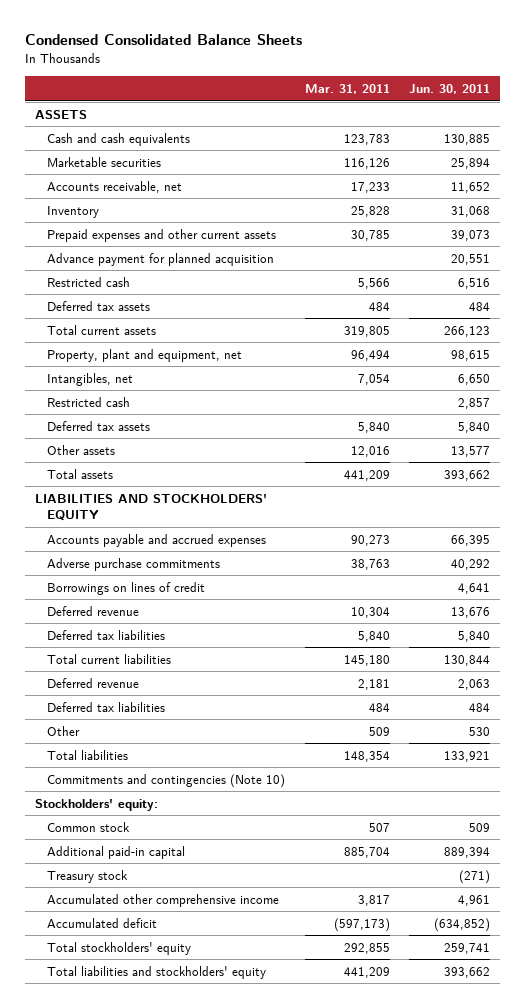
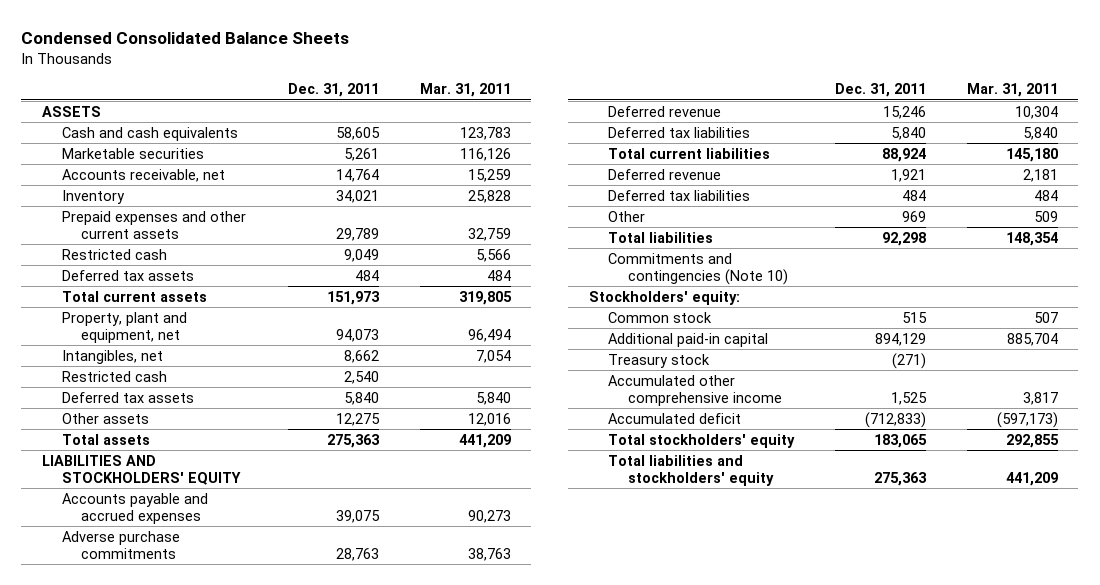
[409,83,491,94] Jun. 30, 2011 -> none
none -> [288,83,380,98] Dec. 31, 2011
[350,181,390,193] 17,233 -> [468,168,512,182] 15,259
[47,252,275,266] Advance payment for planned acquisition -> none
[350,229,390,241] 30,785 -> [468,228,512,242] 32,759
[47,581,206,595] Borrowings on lines of credit -> none

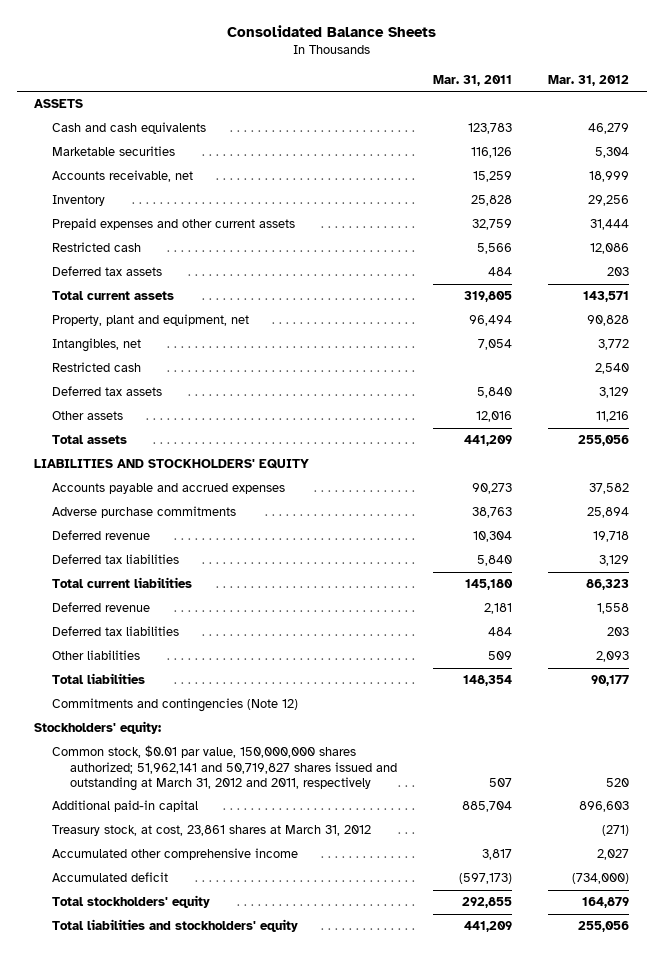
[21,32,350,45] Condensed Consolidated Balance Sheets -> [226,24,436,37] Consolidated Balance Sheets
[288,83,380,98] Dec. 31, 2011 -> none
none -> [547,74,629,86] Mar. 31, 2012
[608,210,646,222] Other -> [52,650,141,661] Other liabilities
[608,252,789,286] Commitments and contingencies (Note 10) -> [52,698,299,713] Commitments and contingencies (Note 12)
[608,311,713,323] Common stock -> [52,745,398,791] Common stock, $0.01 par value, 150,000,000 shares authorized; 51,962,141 and 50,719,827 shares issued and outstanding at March 31, 2012 and 2011, respectively
[608,353,711,368] Treasury stock -> [52,825,372,837] Treasury stock, at cost, 23,861 shares at March 31, 2012

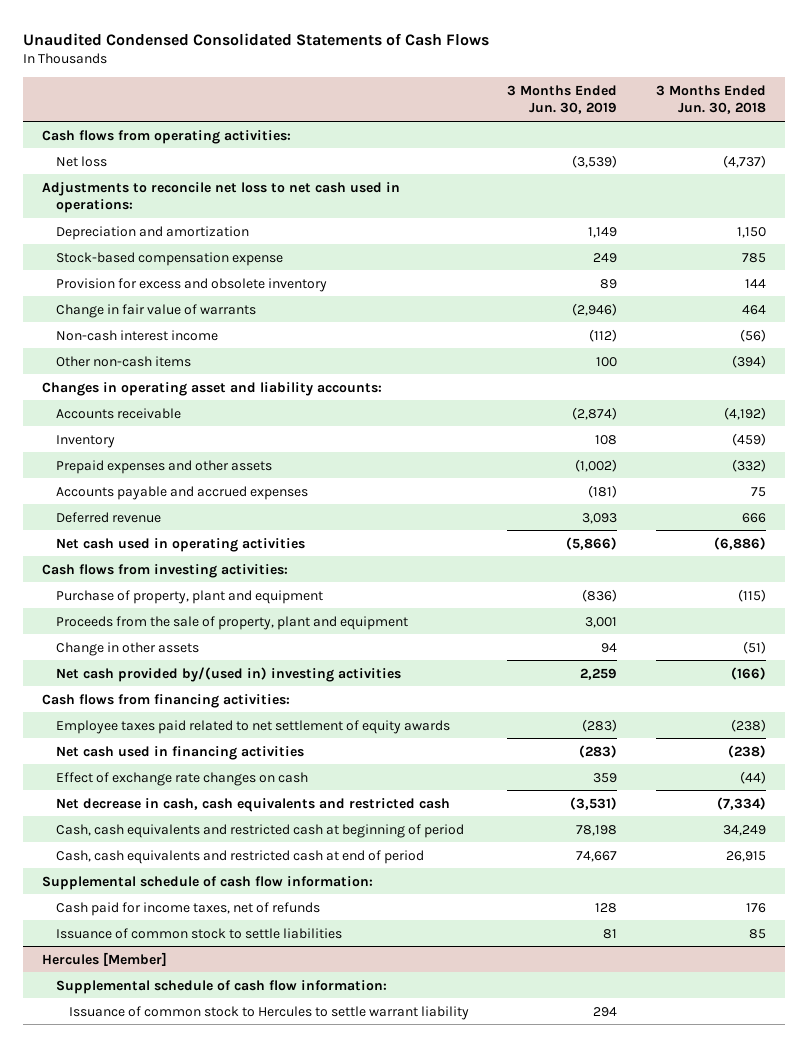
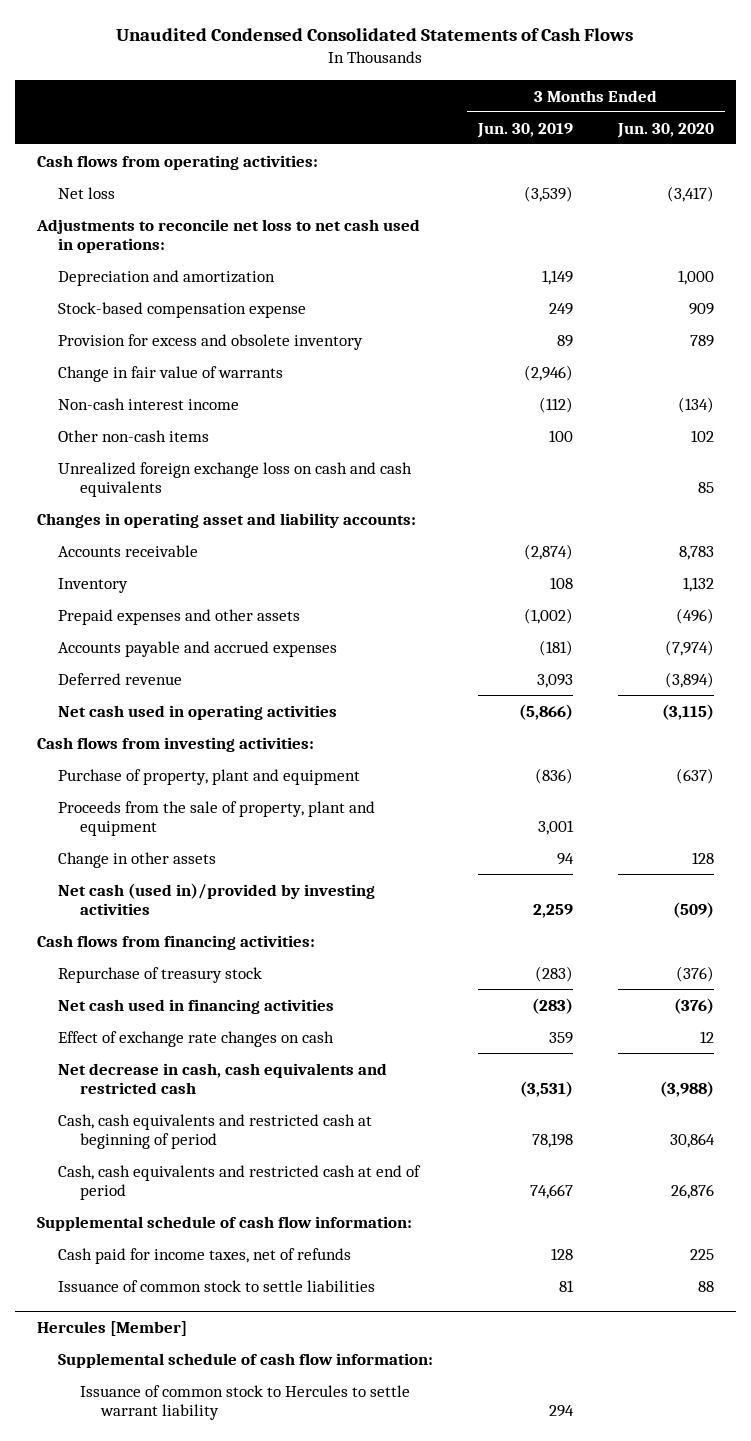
[655,84,766,115] 3 Months Ended Jun. 30, 2018 -> none
none -> [616,122,714,138] Jun. 30, 2020
none -> [58,461,413,497] Unrealized foreign exchange loss on cash and cash equivalents
[55,666,401,682] Net cash provided by/(used in) investing activities -> [58,882,376,915] Net cash (used in)/provided by investing activities
[55,719,450,734] Employee taxes paid related to net settlement of equity awards -> [58,966,263,983] Repurchase of treasury stock

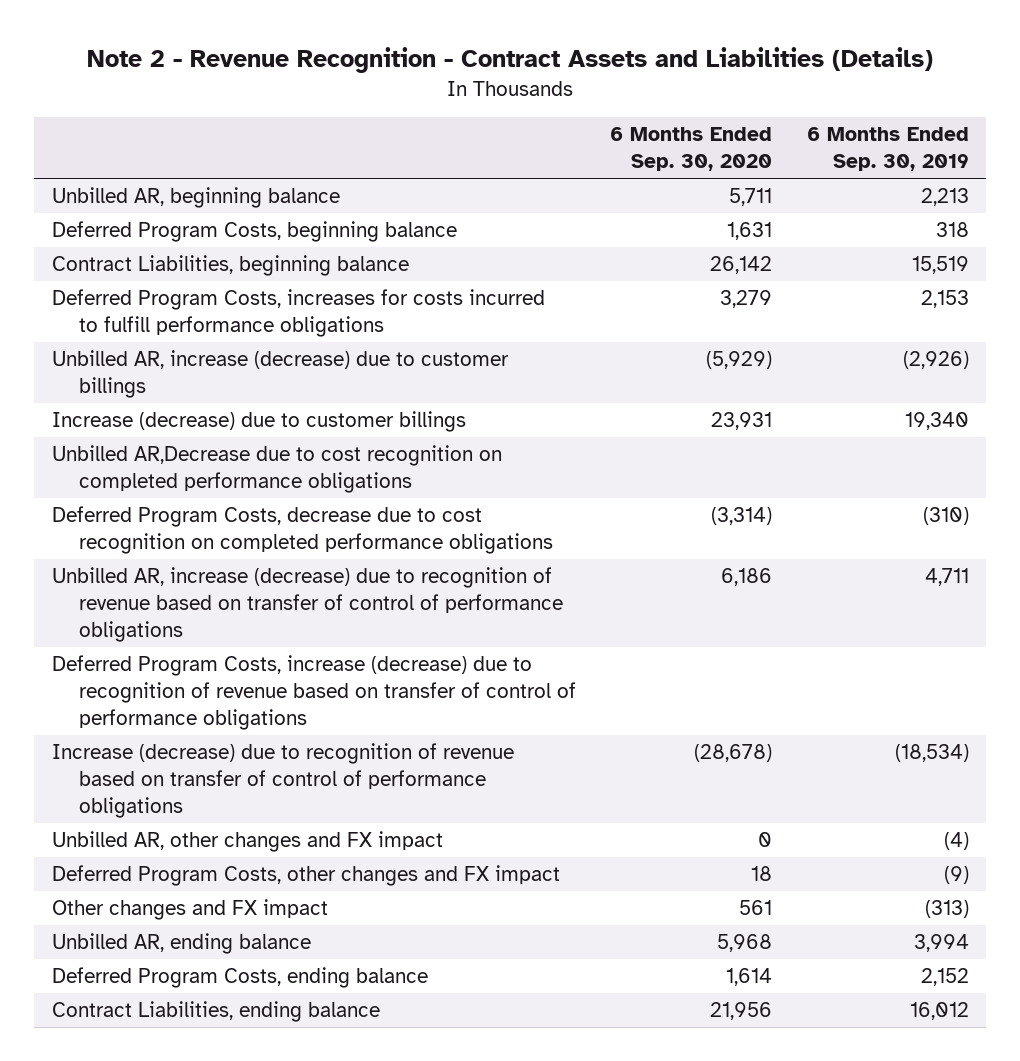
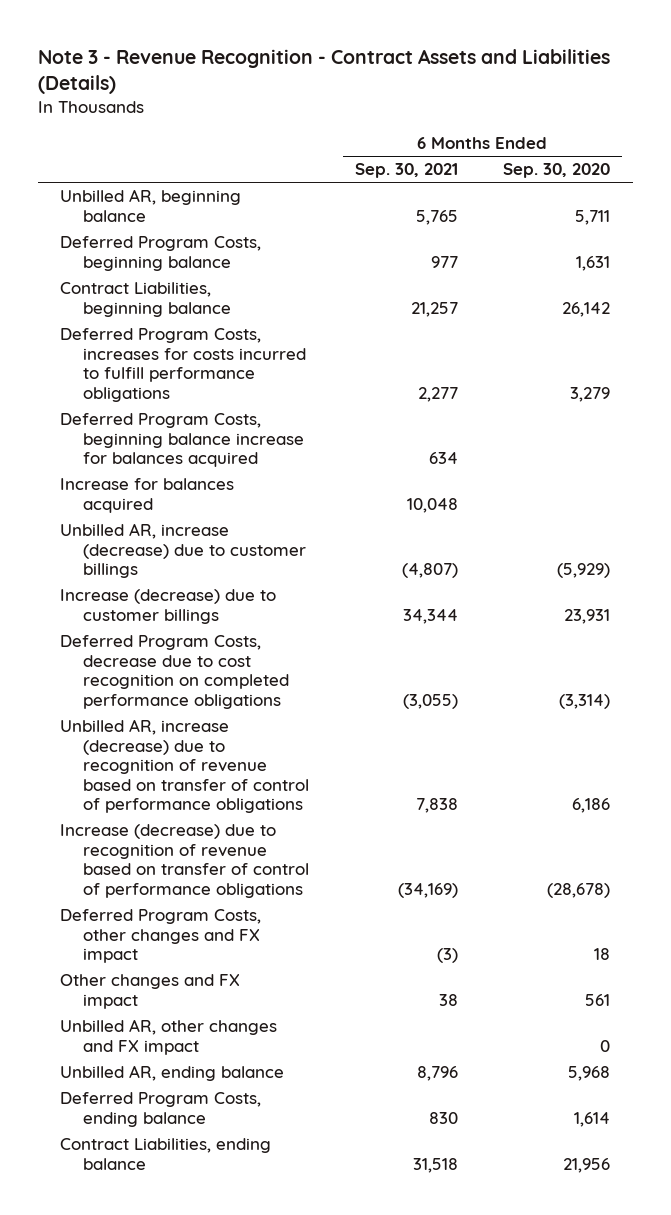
[87,47,934,74] Note 2 - Revenue Recognition - Contract Assets and Liabilities (Details) -> [37,48,610,95] Note 3 - Revenue Recognition - Contract Assets and Liabilities (Details)
[806,127,969,172] 6 Months Ended Sep. 30, 2019 -> none
none -> [354,163,458,179] Sep. 30, 2021
none -> [60,413,305,468] Deferred Program Costs, beginning balance increase for balances acquired
none -> [60,478,235,513] Increase for balances acquired
[51,445,502,494] Unbilled AR,Decrease due to cost recognition on completed performance obligations -> none
[51,655,576,731] Deferred Program Costs, increase (decrease) due to recognition of revenue based on transfer of control of performance obligations -> none
[51,831,443,853] Unbilled AR, other changes and FX impact -> [60,1019,278,1055] Unbilled AR, other changes and FX impact

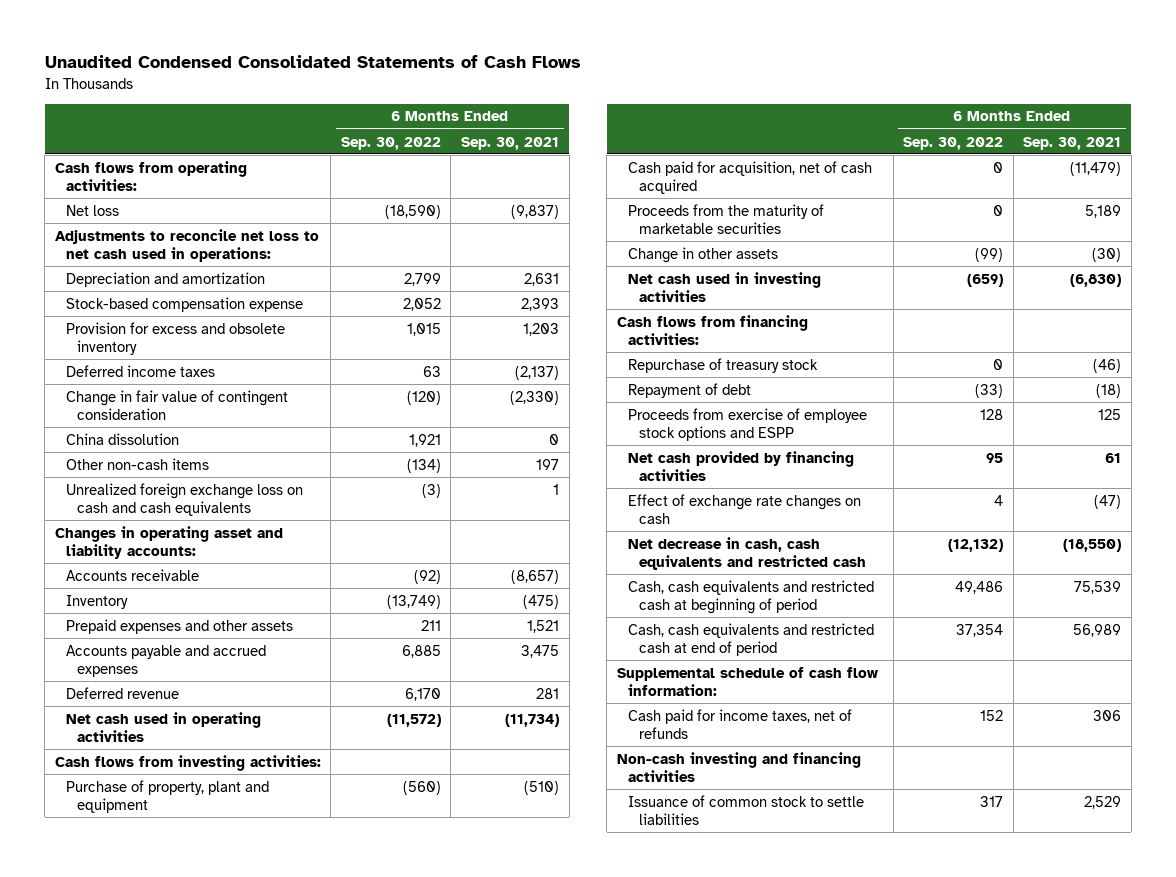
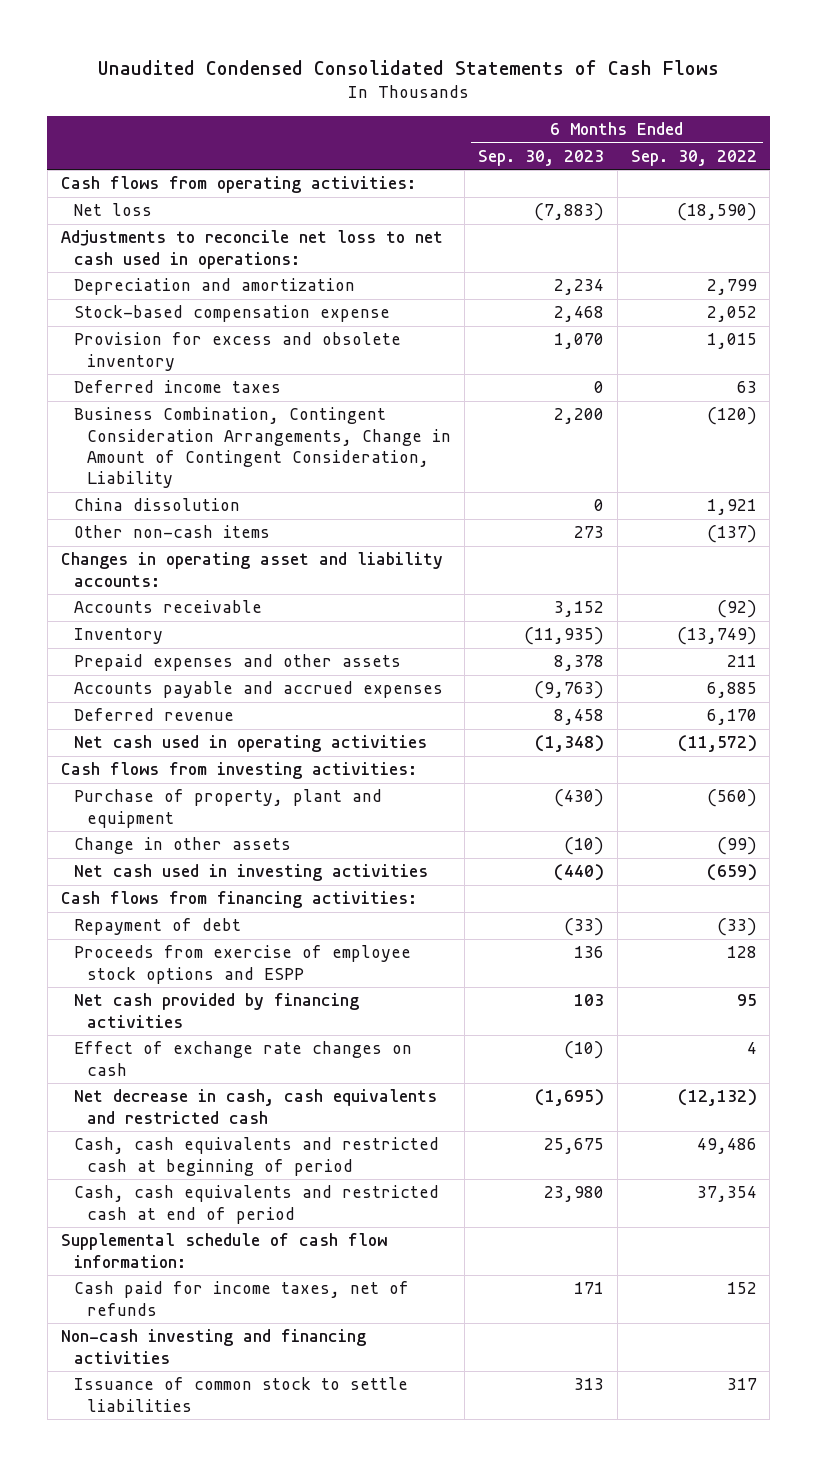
[461,136,560,150] Sep. 30, 2021 -> none
none -> [477,150,604,167] Sep. 30, 2023
[66,389,289,420] Change in fair value of contingent consideration -> [73,407,452,489] Business Combination, Contingent Consideration Arrangements, Change in Amount of Contingent Consideration, Liability
[66,482,304,516] Unrealized foreign exchange loss on cash and cash equivalents -> none
[406,458,441,473] (134) -> [706,525,757,544] (137)
[628,160,873,194] Cash paid for acquisition, net of cash acquired -> none
[628,203,825,234] Proceeds from the maturity of marketable securities -> none
[628,357,819,373] Repurchase of treasury stock -> none

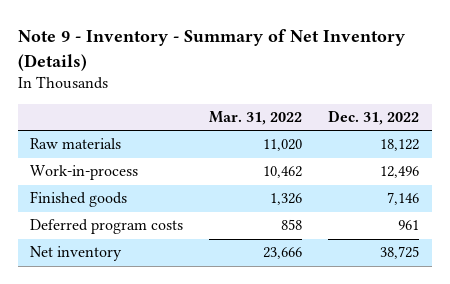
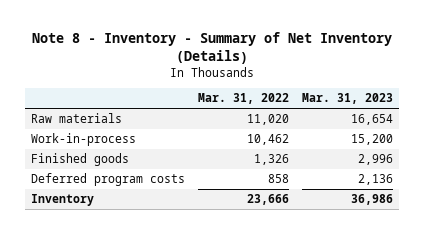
[17,29,405,71] Note 9 - Inventory - Summary of Net Inventory (Details) -> [32,31,393,65] Note 8 - Inventory - Summary of Net Inventory (Details)
[328,110,420,126] Dec. 31, 2022 -> none
none -> [302,93,394,105] Mar. 31, 2023
[30,246,123,262] Net inventory -> [31,194,95,207] Inventory

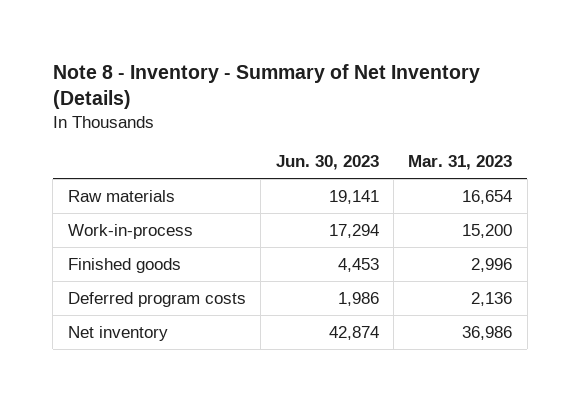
[198,93,290,105] Mar. 31, 2022 -> none
none -> [275,155,379,171] Jun. 30, 2023
[31,194,95,207] Inventory -> [67,325,168,341] Net inventory

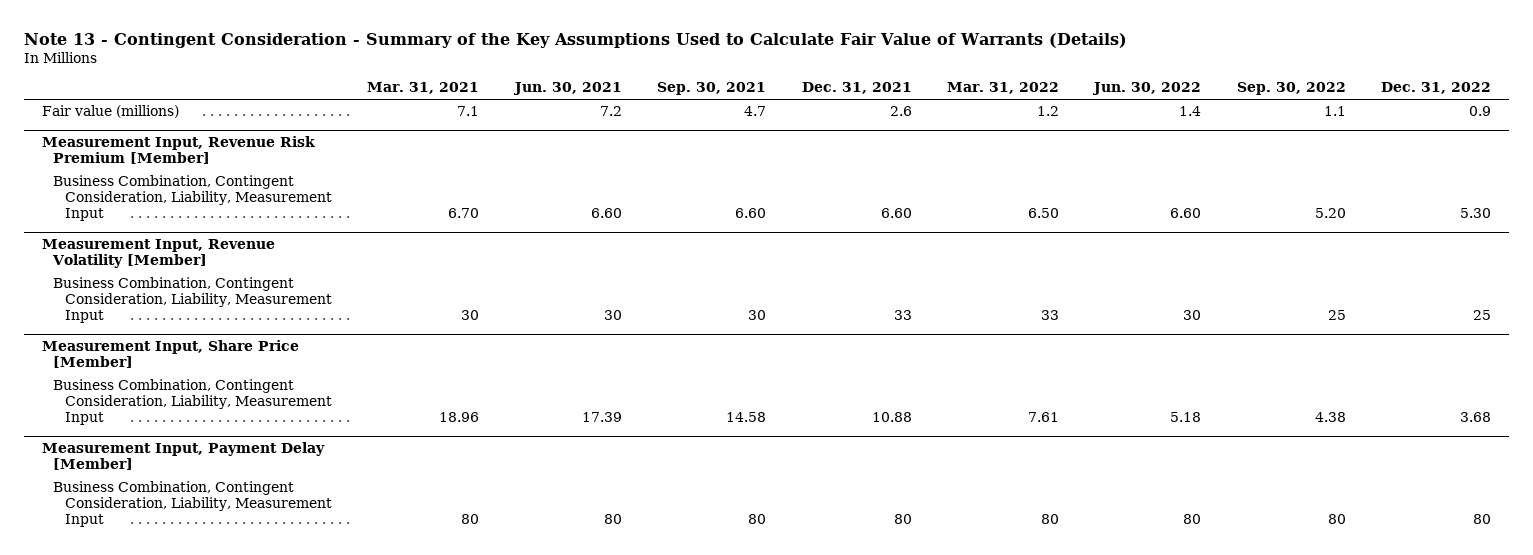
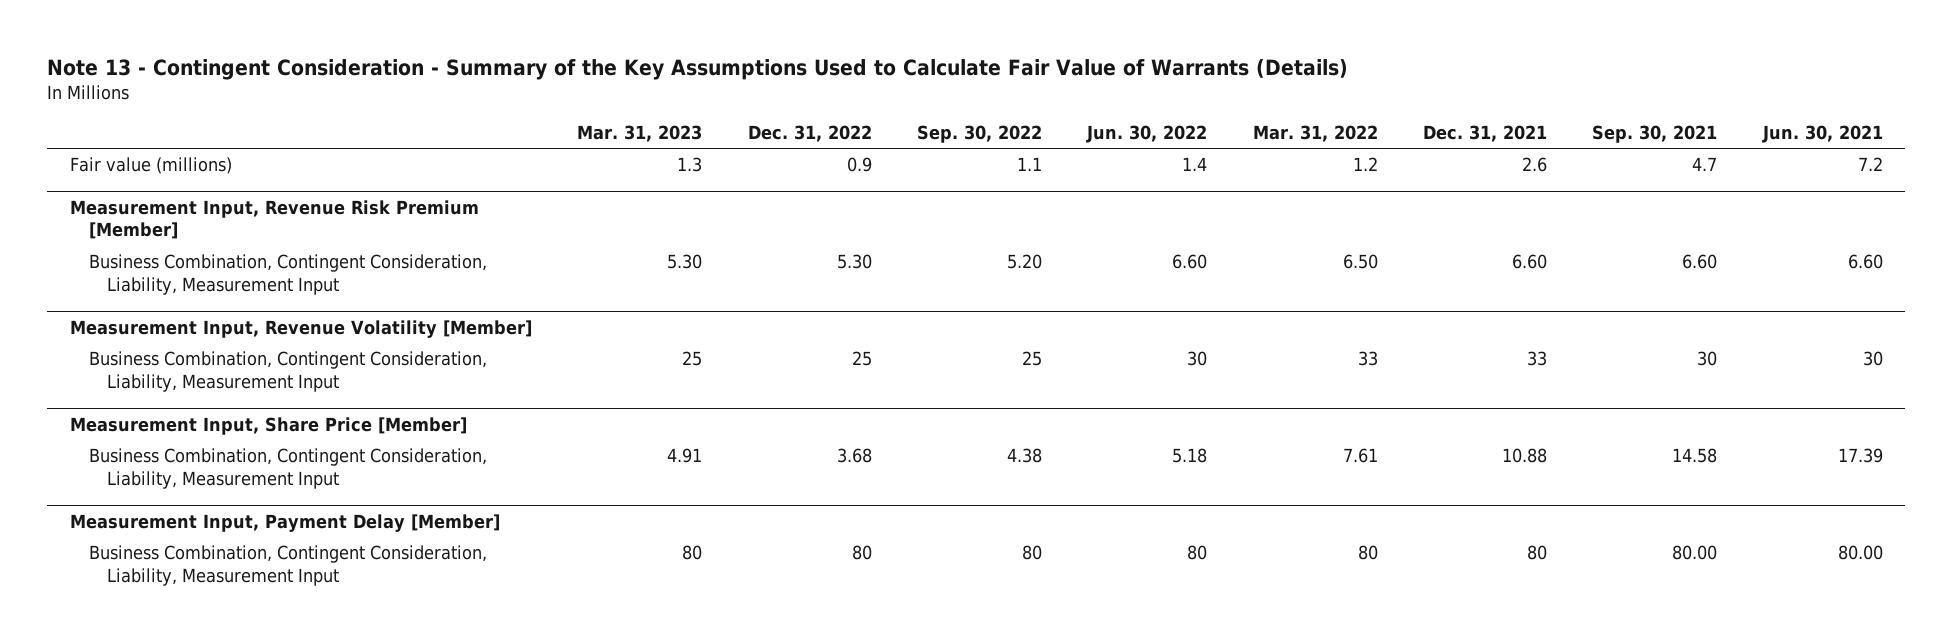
[367,82,480,95] Mar. 31, 2021 -> none
none -> [577,125,703,143] Mar. 31, 2023
[603,514,622,525] 80 -> [1837,545,1883,561] 80.00
[748,514,767,525] 80 -> [1672,545,1718,561] 80.00

